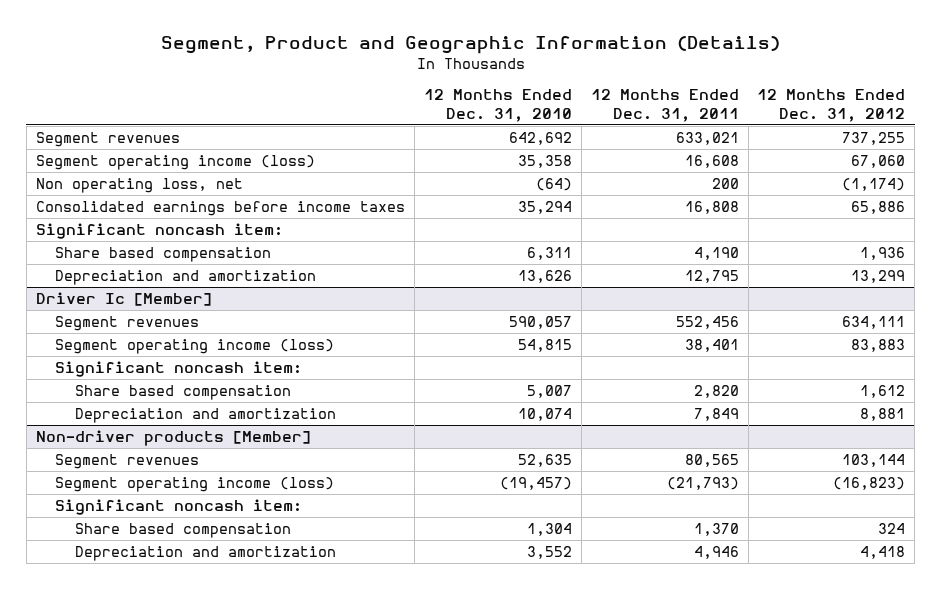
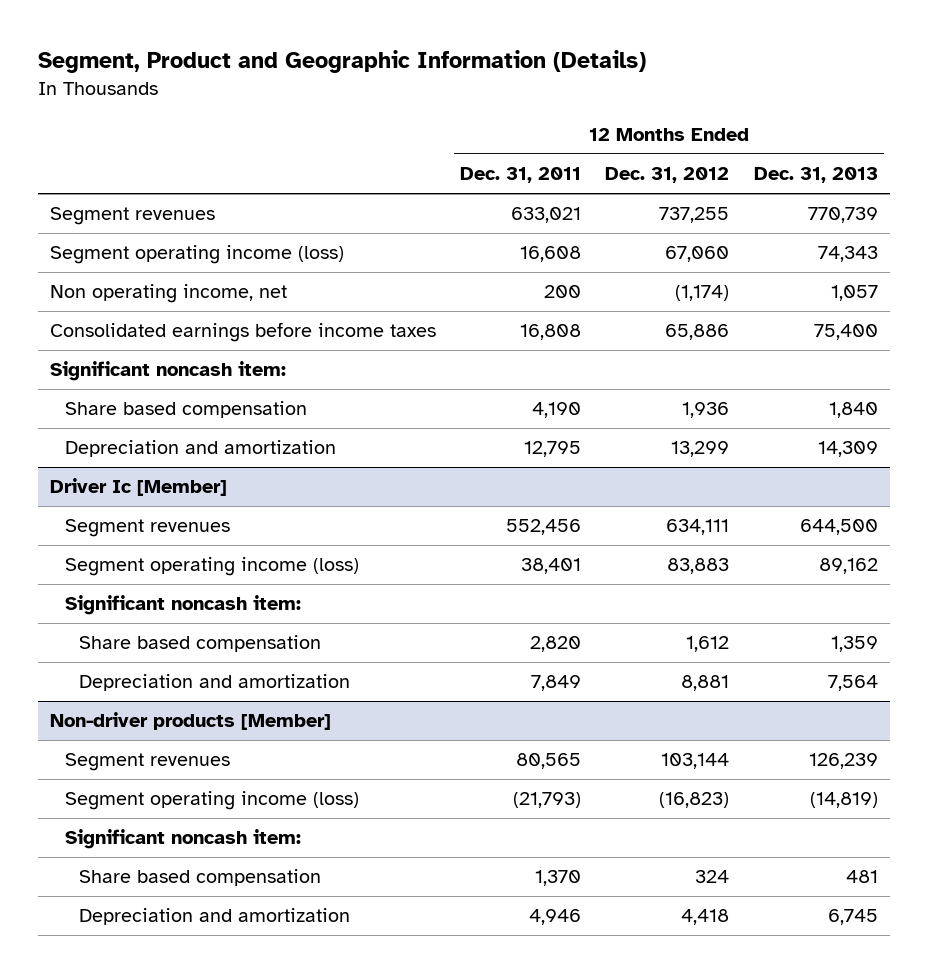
[423,89,572,122] 12 Months Ended Dec. 31, 2010 -> none
none -> [753,167,878,184] Dec. 31, 2013
[35,178,243,194] Non operating loss, net -> [49,284,287,304] Non operating income, net

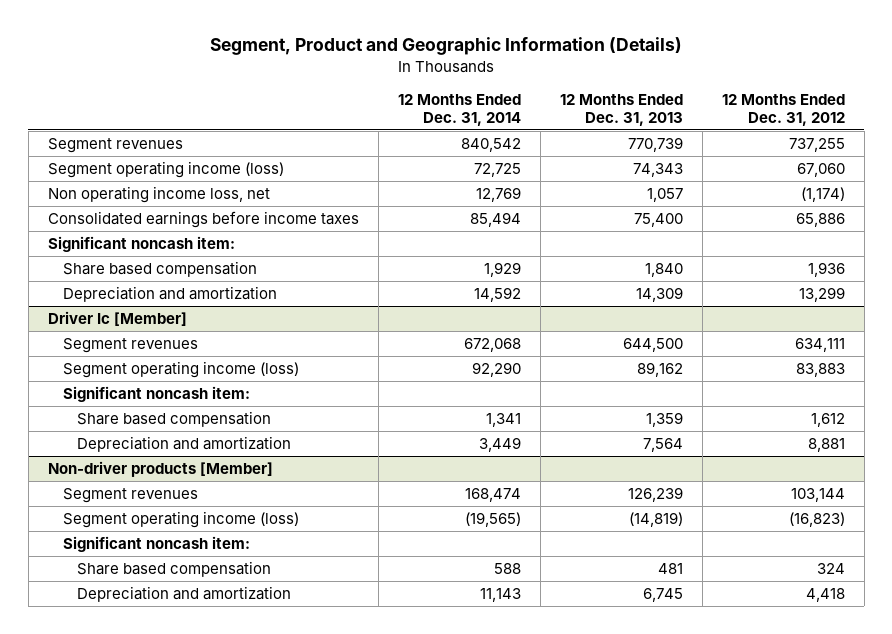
[460,167,582,184] Dec. 31, 2011 -> none
none -> [397,93,521,126] 12 Months Ended Dec. 31, 2014
[49,284,287,304] Non operating income, net -> [47,186,270,204] Non operating income loss, net

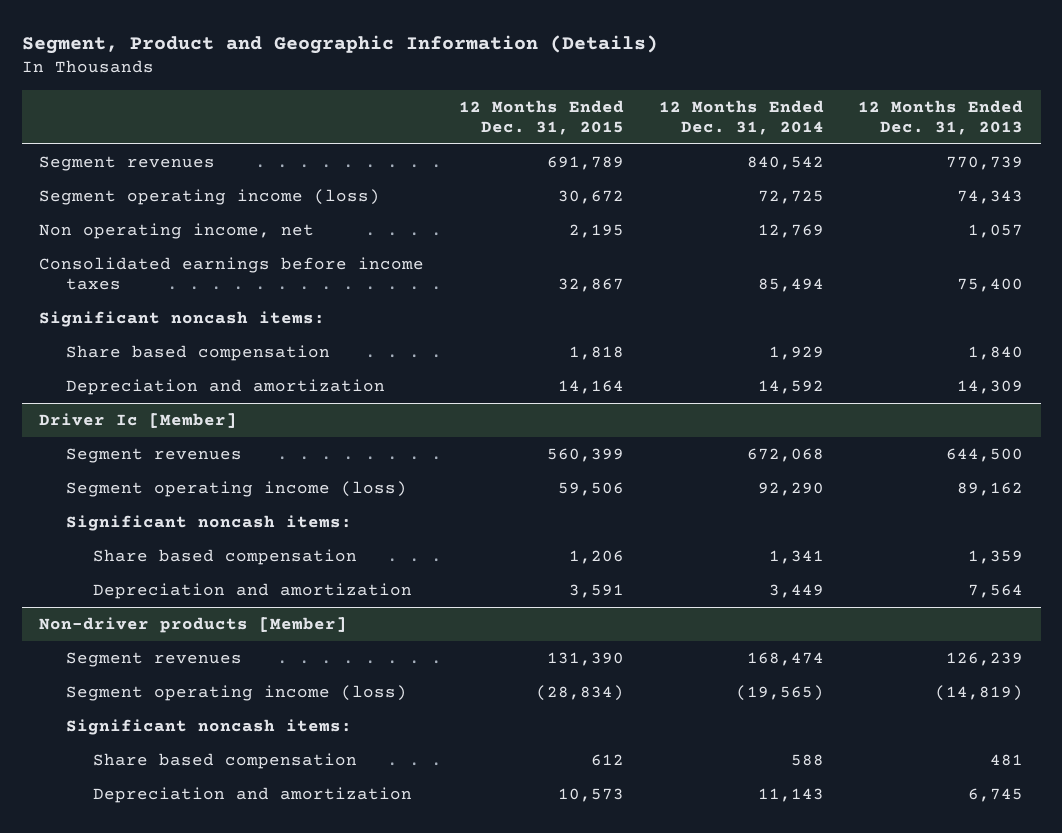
[721,93,845,126] 12 Months Ended Dec. 31, 2012 -> none
none -> [458,99,624,135] 12 Months Ended Dec. 31, 2015
[47,186,270,204] Non operating income loss, net -> [39,223,315,240] Non operating income, net
[47,236,235,253] Significant noncash item: -> [39,311,326,328] Significant noncash items:
[62,386,250,403] Significant noncash item: -> [65,515,352,532] Significant noncash items:
[62,536,250,553] Significant noncash item: -> [65,719,352,736] Significant noncash items:

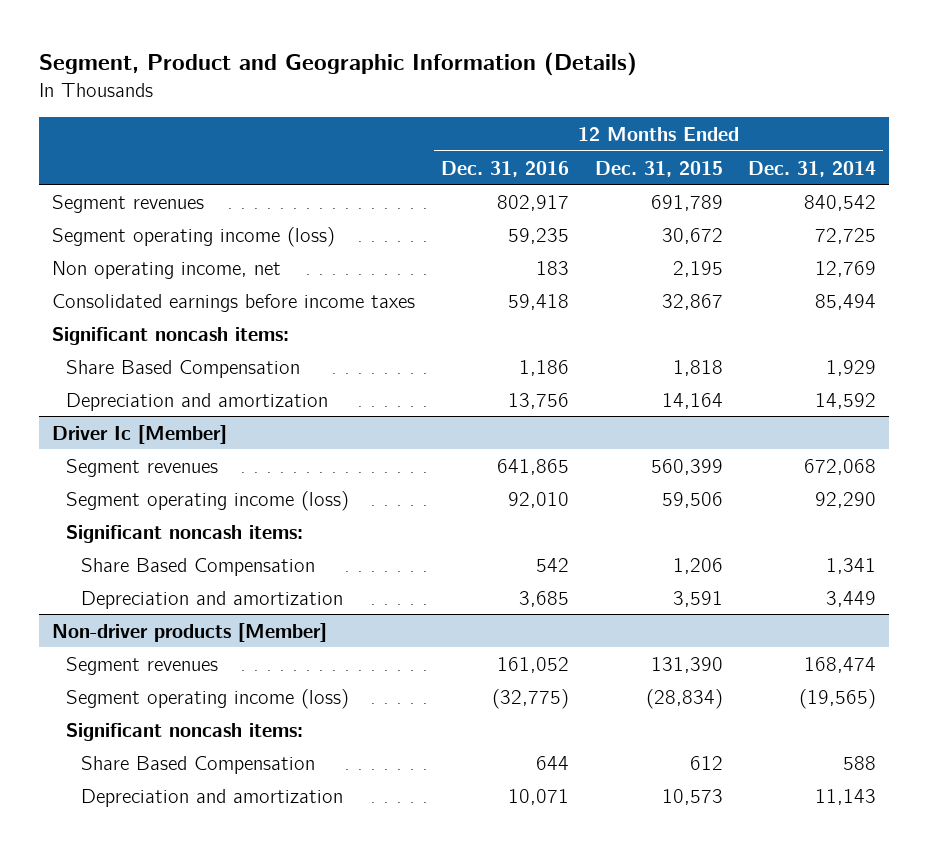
[858,99,1024,135] 12 Months Ended Dec. 31, 2013 -> none
none -> [440,160,569,177] Dec. 31, 2016
[65,345,330,362] Share based compensation -> [66,359,301,378] Share Based Compensation
[92,549,357,566] Share based compensation -> [80,557,315,576] Share Based Compensation
[92,753,357,770] Share based compensation -> [80,755,315,774] Share Based Compensation

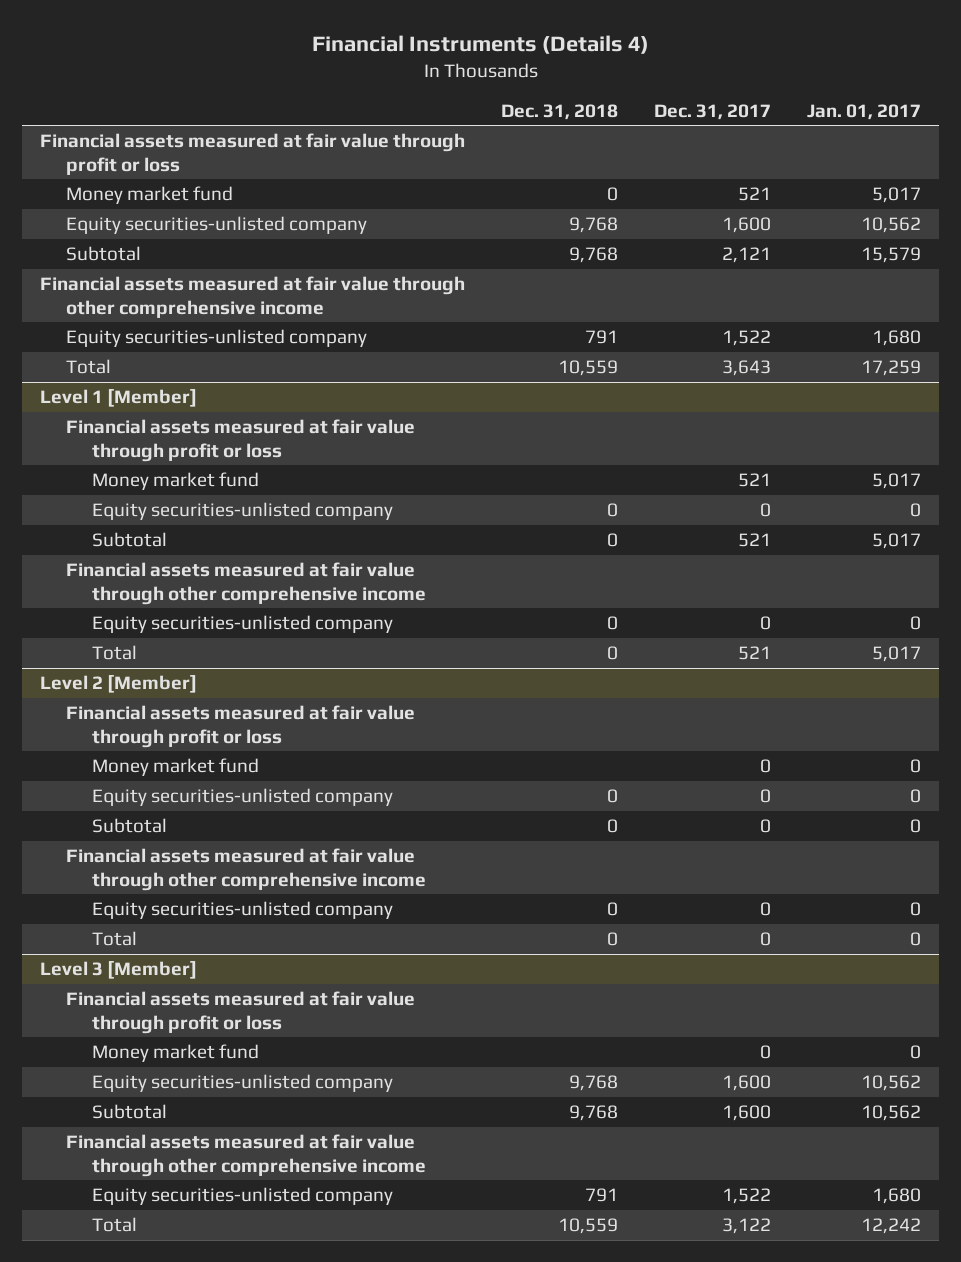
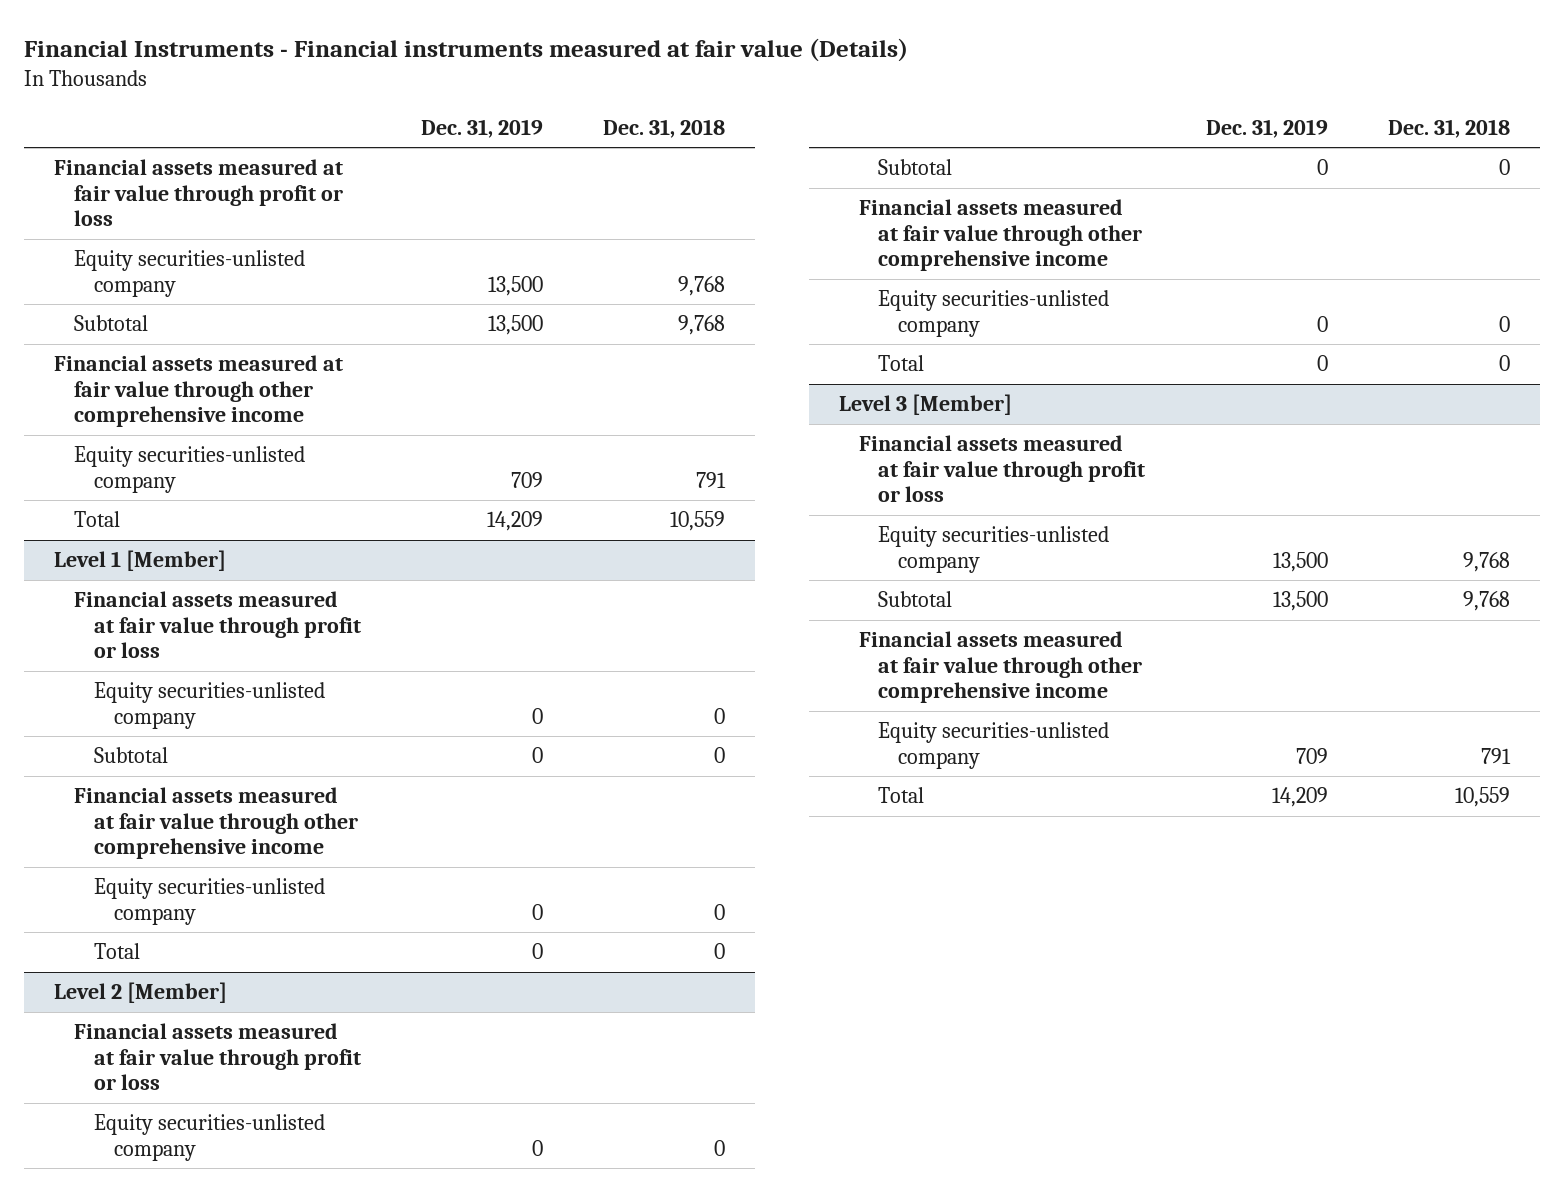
[311,35,649,55] Financial Instruments (Details 4) -> [24,38,909,63] Financial Instruments - Financial instruments measured at fair value (Details)
[654,103,772,120] Dec. 31, 2017 -> none
[807,103,922,120] Jan. 01, 2017 -> none
none -> [421,118,544,138] Dec. 31, 2019
[65,185,233,204] Money market fund -> none
[92,471,260,490] Money market fund -> none
[92,757,260,776] Money market fund -> none
[92,1043,260,1062] Money market fund -> none

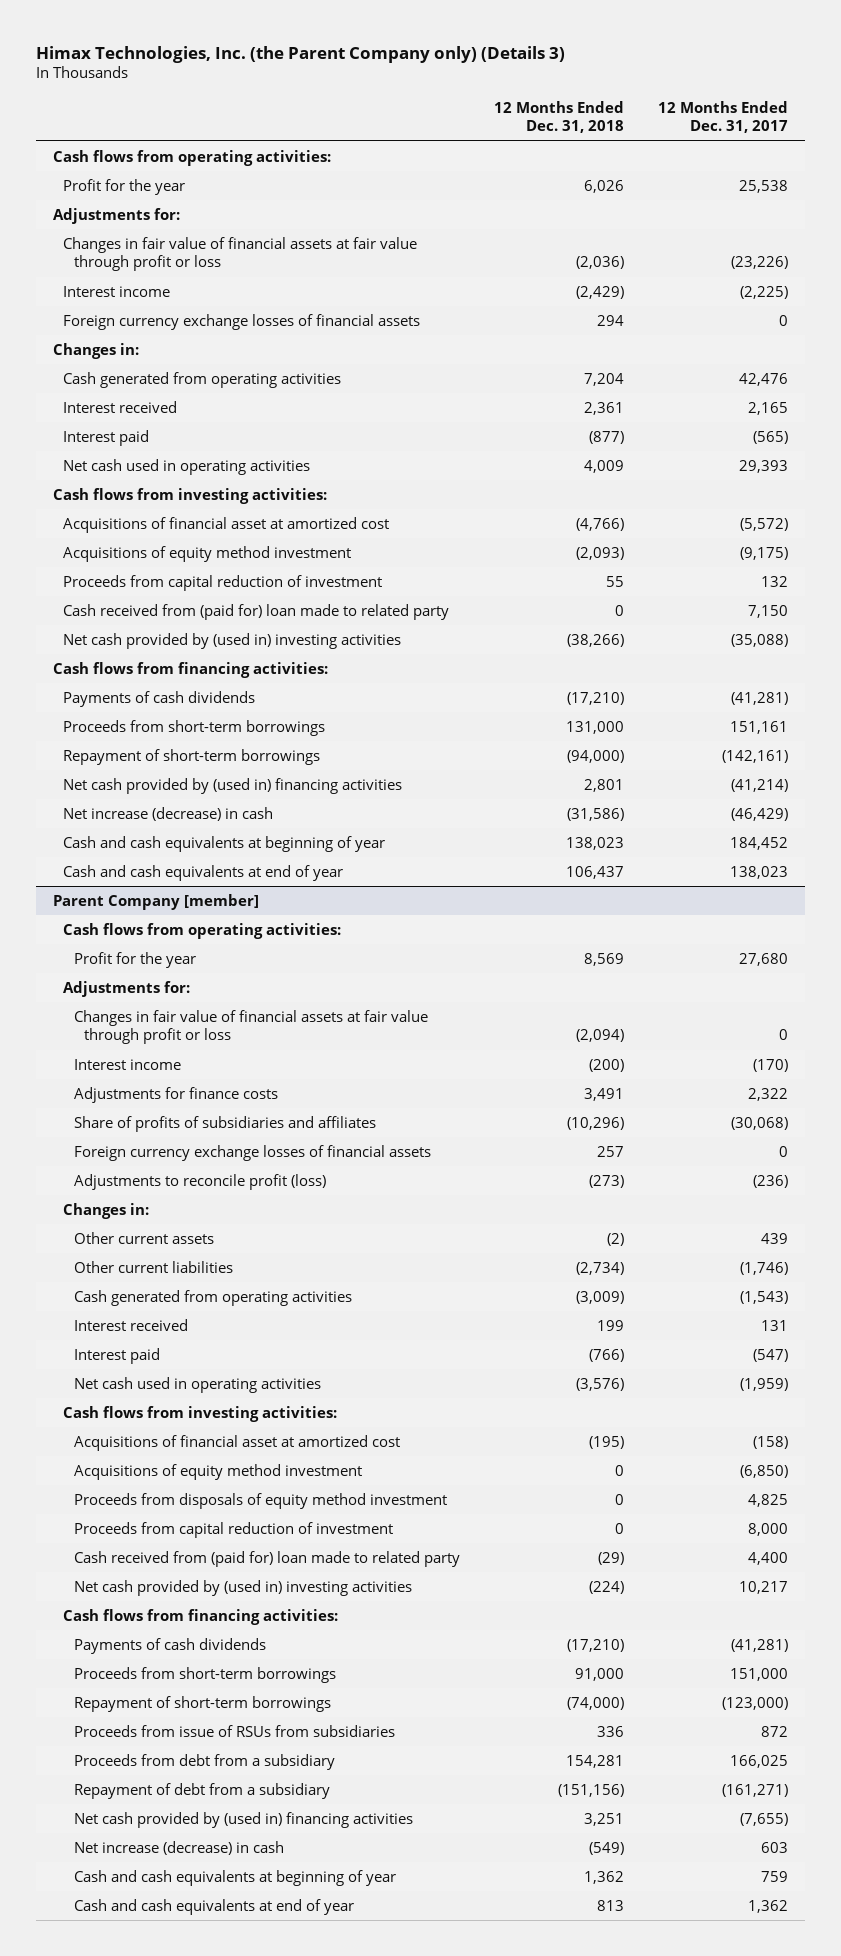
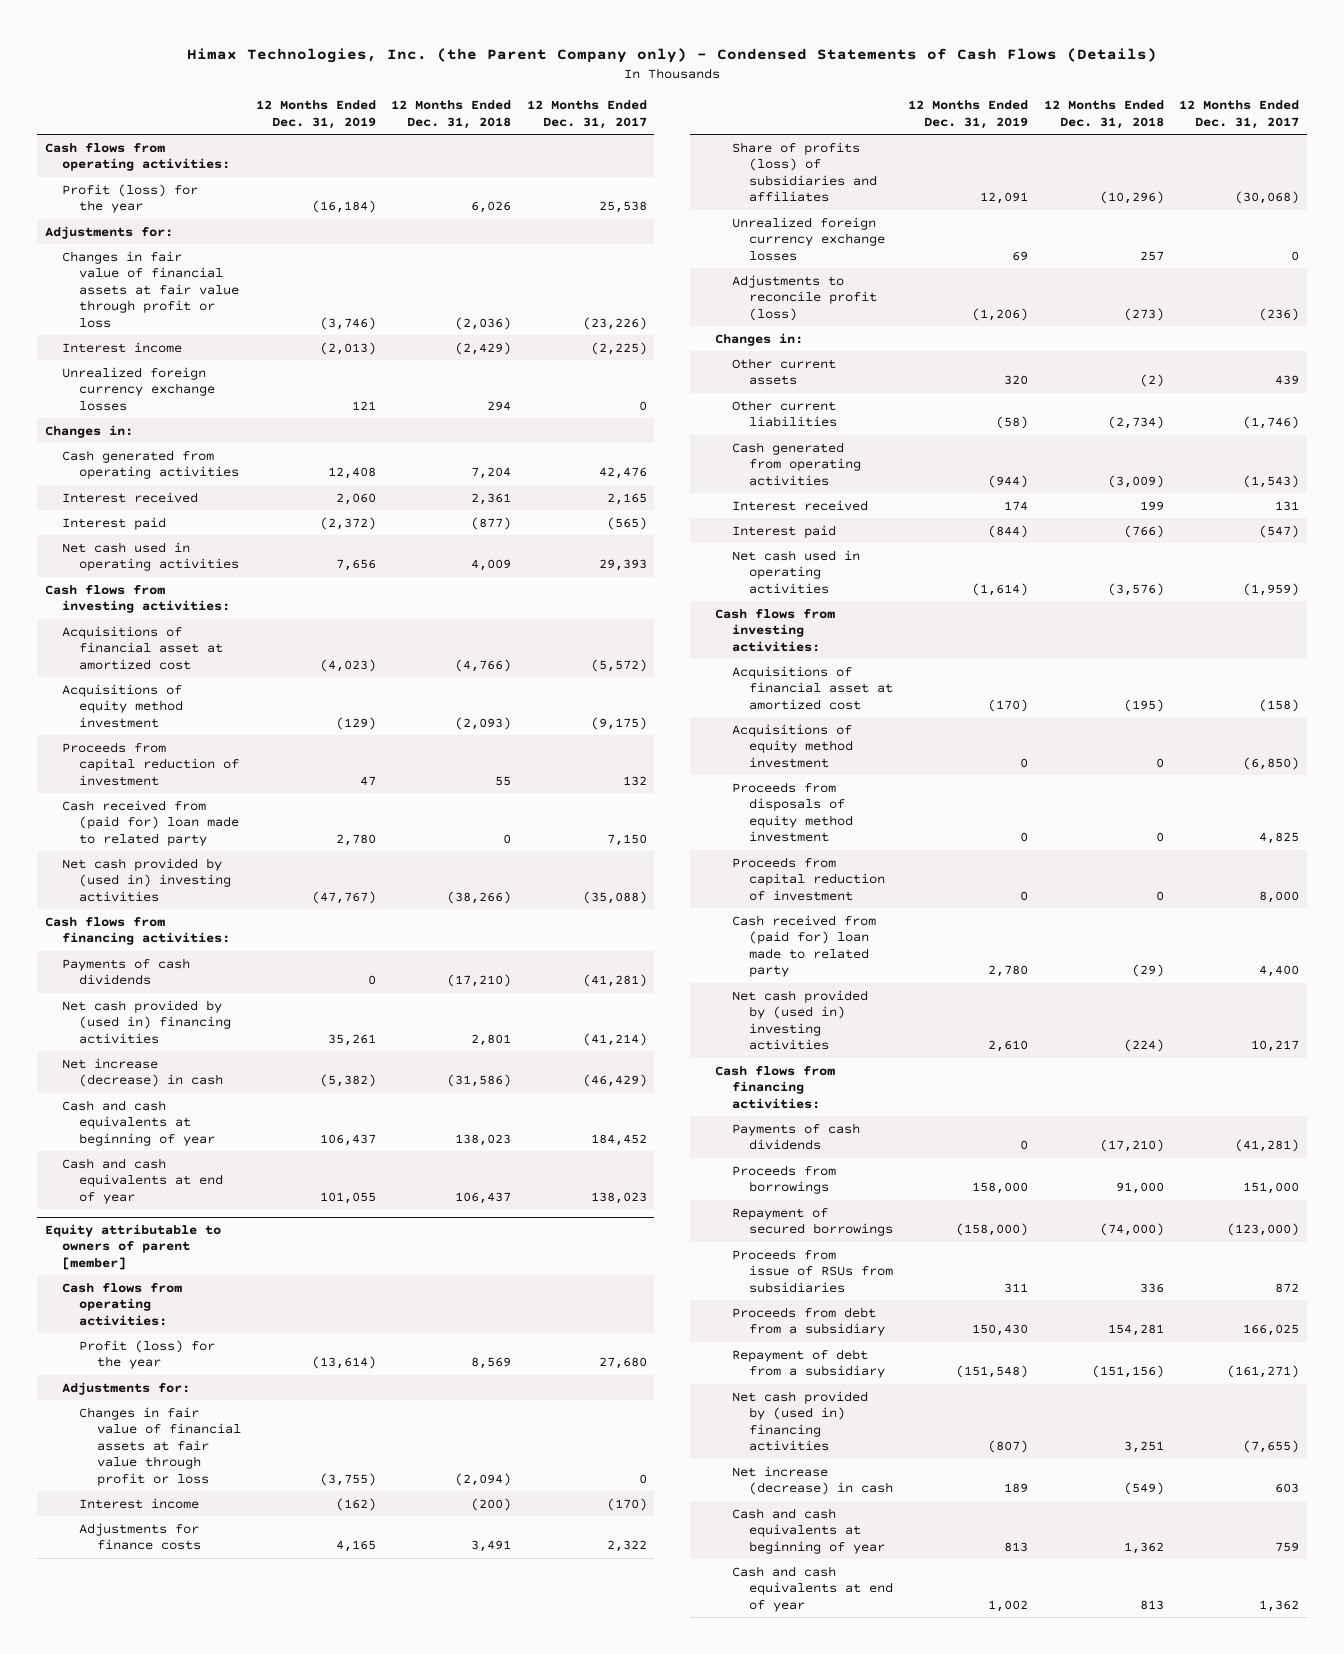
[36,45,566,63] Himax Technologies, Inc. (the Parent Company only) (Details 3) -> [187,48,1158,64] Himax Technologies, Inc. (the Parent Company only) - Condensed Statements of Cash Flows (Details)
none -> [256,100,377,129] 12 Months Ended Dec. 31, 2019
[63,178,186,195] Profit for the year -> [62,183,199,214] Profit (loss) for the year
[63,313,421,330] Foreign currency exchange losses of financial assets -> [62,366,216,411] Unrealized foreign currency exchange losses
[63,719,326,736] Proceeds from short-term borrowings -> none
[63,748,321,765] Repayment of short-term borrowings -> none
[53,893,260,910] Parent Company [member] -> none
none -> [45,1223,222,1270] Equity attributable to owners of parent [member]
[73,951,196,968] Profit for the year -> [79,1339,216,1370] Profit (loss) for the year
[73,1115,376,1132] Share of profits of subsidiaries and affiliates -> [731,141,878,203] Share of profits (loss) of subsidiaries and affiliates
[73,1144,431,1161] Foreign currency exchange losses of financial assets -> [731,216,886,261] Unrealized foreign currency exchange losses
[73,1666,336,1683] Proceeds from short-term borrowings -> [731,1164,836,1195] Proceeds from borrowings
[73,1695,331,1712] Repayment of short-term borrowings -> [731,1207,894,1237] Repayment of secured borrowings

